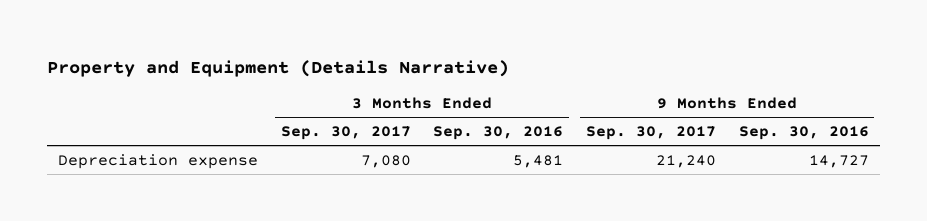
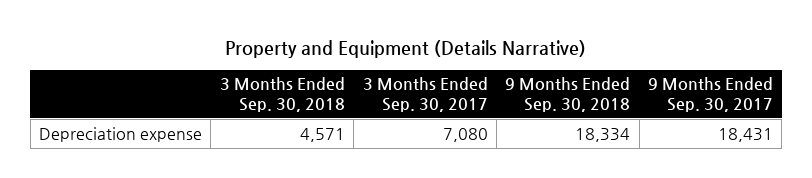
[433,126,564,141] Sep. 30, 2016 -> none
[738,126,869,141] Sep. 30, 2016 -> none
none -> [219,77,345,112] 3 Months Ended Sep. 30, 2018
none -> [505,77,631,112] 9 Months Ended Sep. 30, 2018
[656,154,717,168] 21,240 -> [718,127,774,142] 18,431

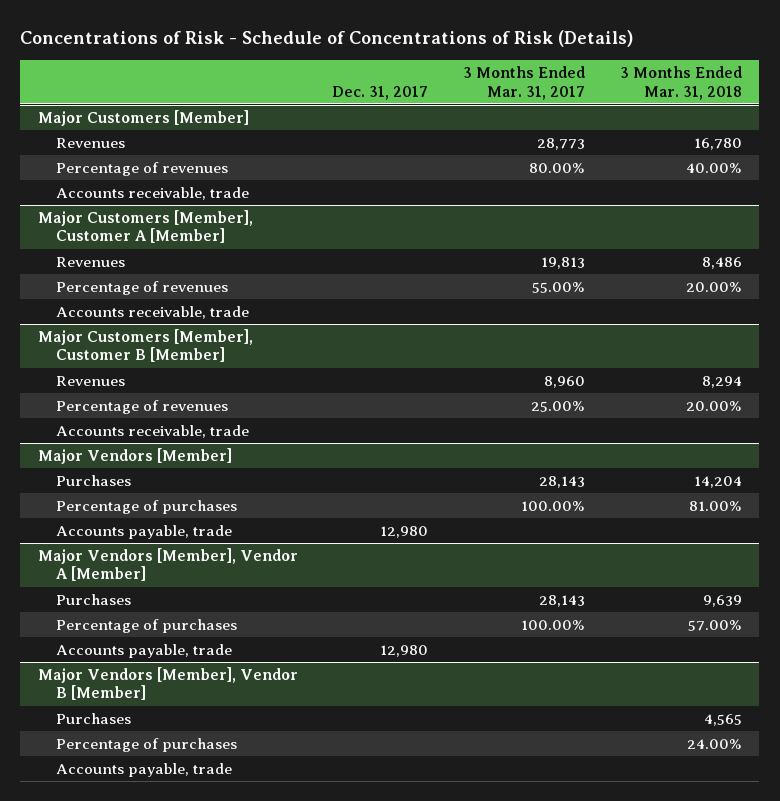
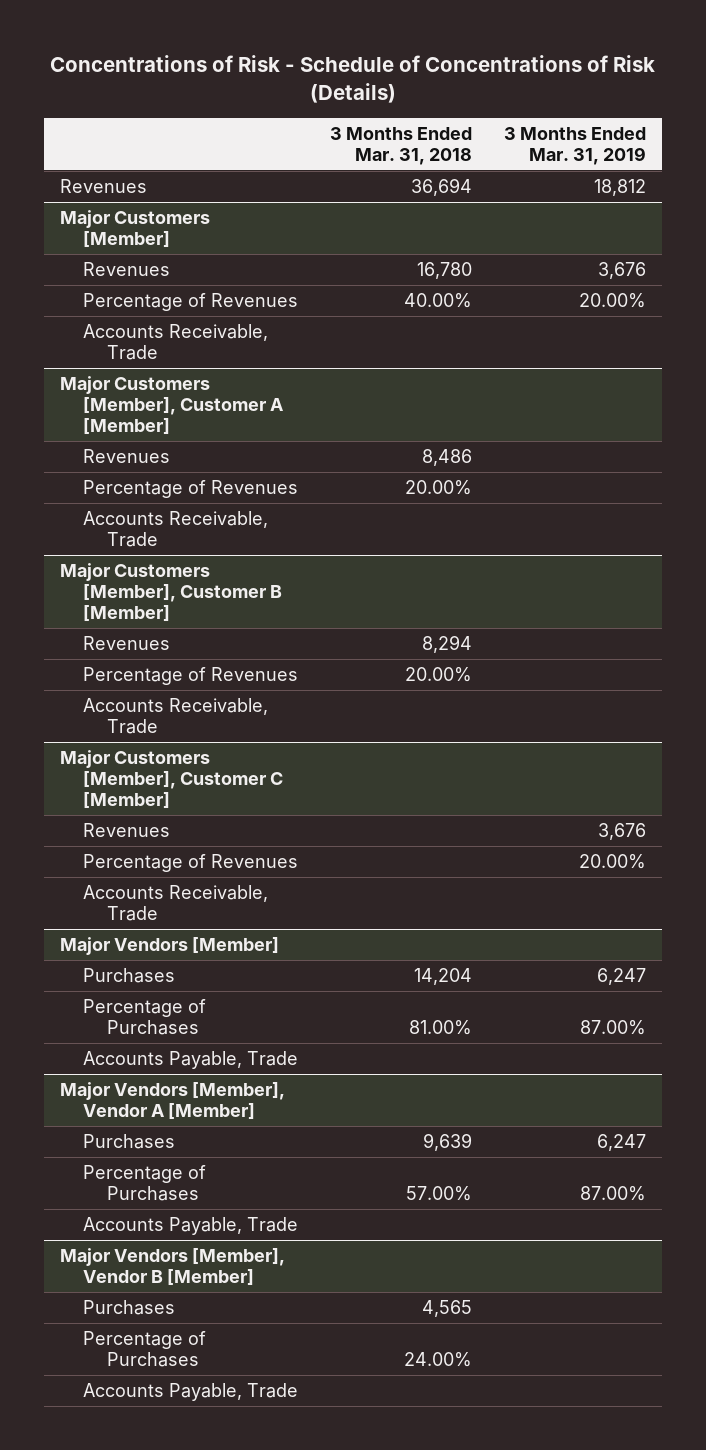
[332,85,429,100] Dec. 31, 2017 -> none
[463,66,586,100] 3 Months Ended Mar. 31, 2017 -> none
none -> [504,126,647,165] 3 Months Ended Mar. 31, 2019
none -> [59,179,147,194] Revenues
[55,162,228,177] Percentage of revenues -> [83,293,299,312] Percentage of Revenues
[55,187,249,201] Accounts receivable, trade -> [83,324,269,361] Accounts Receivable, Trade
[55,281,228,296] Percentage of revenues -> [83,480,299,499] Percentage of Revenues
[55,306,249,320] Accounts receivable, trade -> [83,511,269,548] Accounts Receivable, Trade
[55,400,228,415] Percentage of revenues -> [83,667,299,686] Percentage of Revenues
[55,425,249,439] Accounts receivable, trade -> [83,698,269,735] Accounts Receivable, Trade
none -> [59,750,284,810] Major Customers [Member], Customer C [Member]
none -> [83,823,171,838] Revenues
none -> [83,854,299,873] Percentage of Revenues
none -> [83,885,269,922] Accounts Receivable, Trade
[55,500,237,515] Percentage of purchases -> [83,999,207,1036] Percentage of Purchases
[55,525,232,540] Accounts payable, trade -> [83,1051,299,1070] Accounts Payable, Trade
[55,619,237,634] Percentage of purchases -> [83,1165,207,1202] Percentage of Purchases
[55,644,232,659] Accounts payable, trade -> [83,1217,299,1236] Accounts Payable, Trade
[55,738,237,753] Percentage of purchases -> [83,1331,207,1368] Percentage of Purchases
[55,763,232,778] Accounts payable, trade -> [83,1383,299,1402] Accounts Payable, Trade

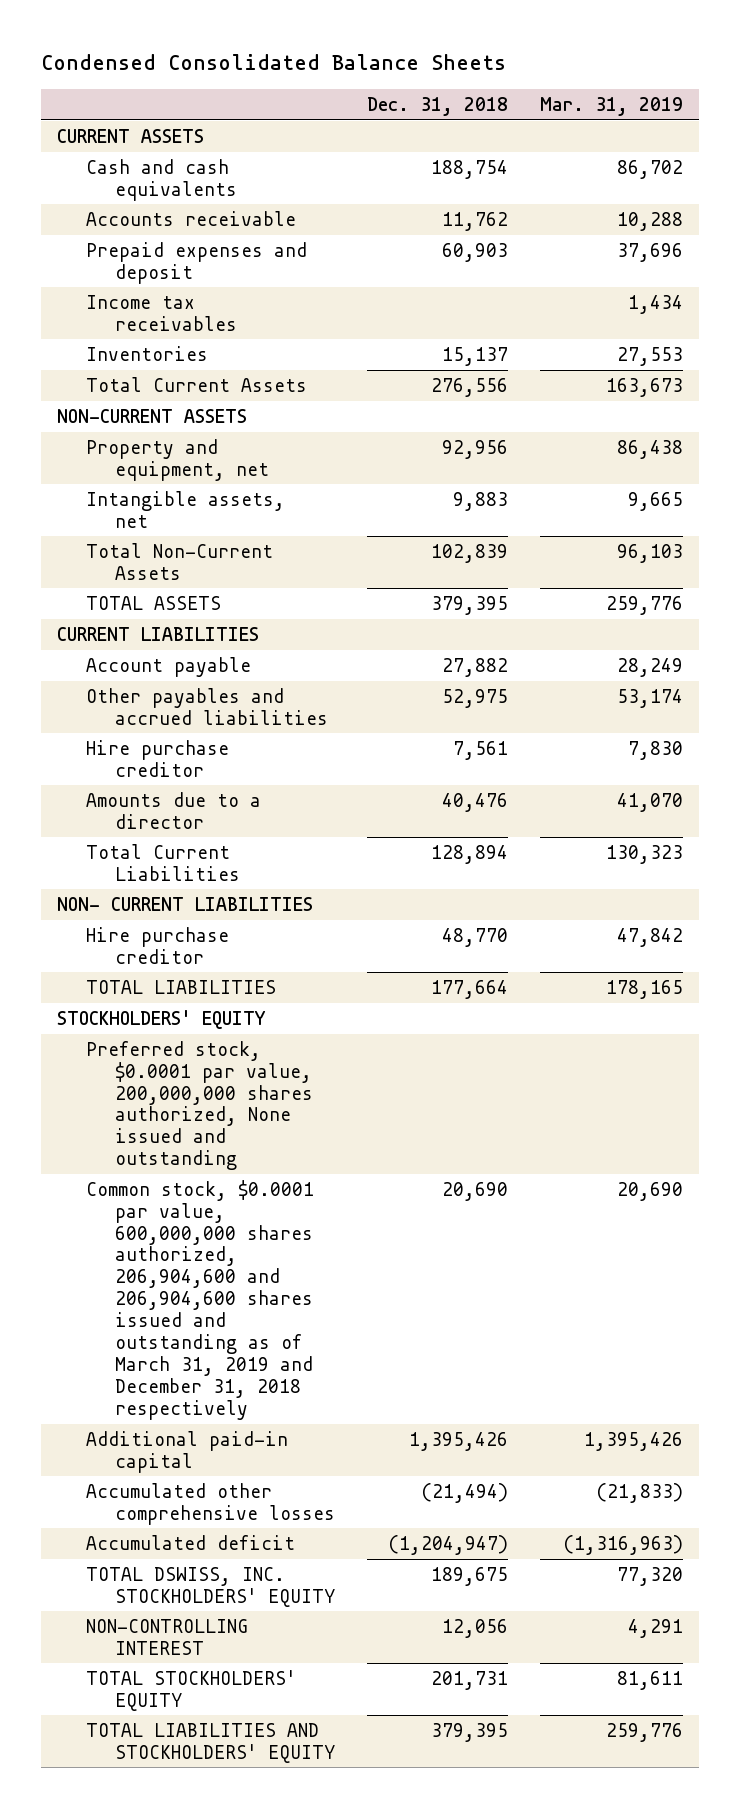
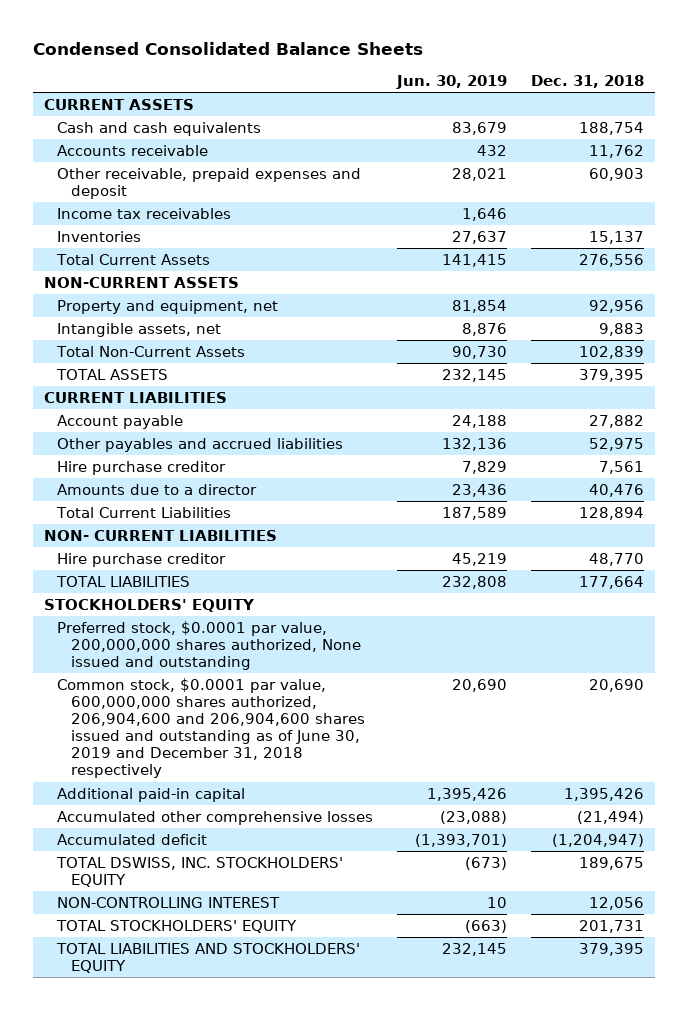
[540,96,684,116] Mar. 31, 2019 -> none
none -> [396,75,508,90] Jun. 30, 2019
[86,241,308,284] Prepaid expenses and deposit -> [57,167,362,199] Other receivable, prepaid expenses and deposit
[86,1179,315,1420] Common stock, $0.0001 par value, 600,000,000 shares authorized, 206,904,600 and 206,904,600 shares issued and outstanding as of March 31, 2019 and December 31, 2018 respectively -> [57,677,365,779] Common stock, $0.0001 par value, 600,000,000 shares authorized, 206,904,600 and 206,904,600 shares issued and outstanding as of June 30, 2019 and December 31, 2018 respectively

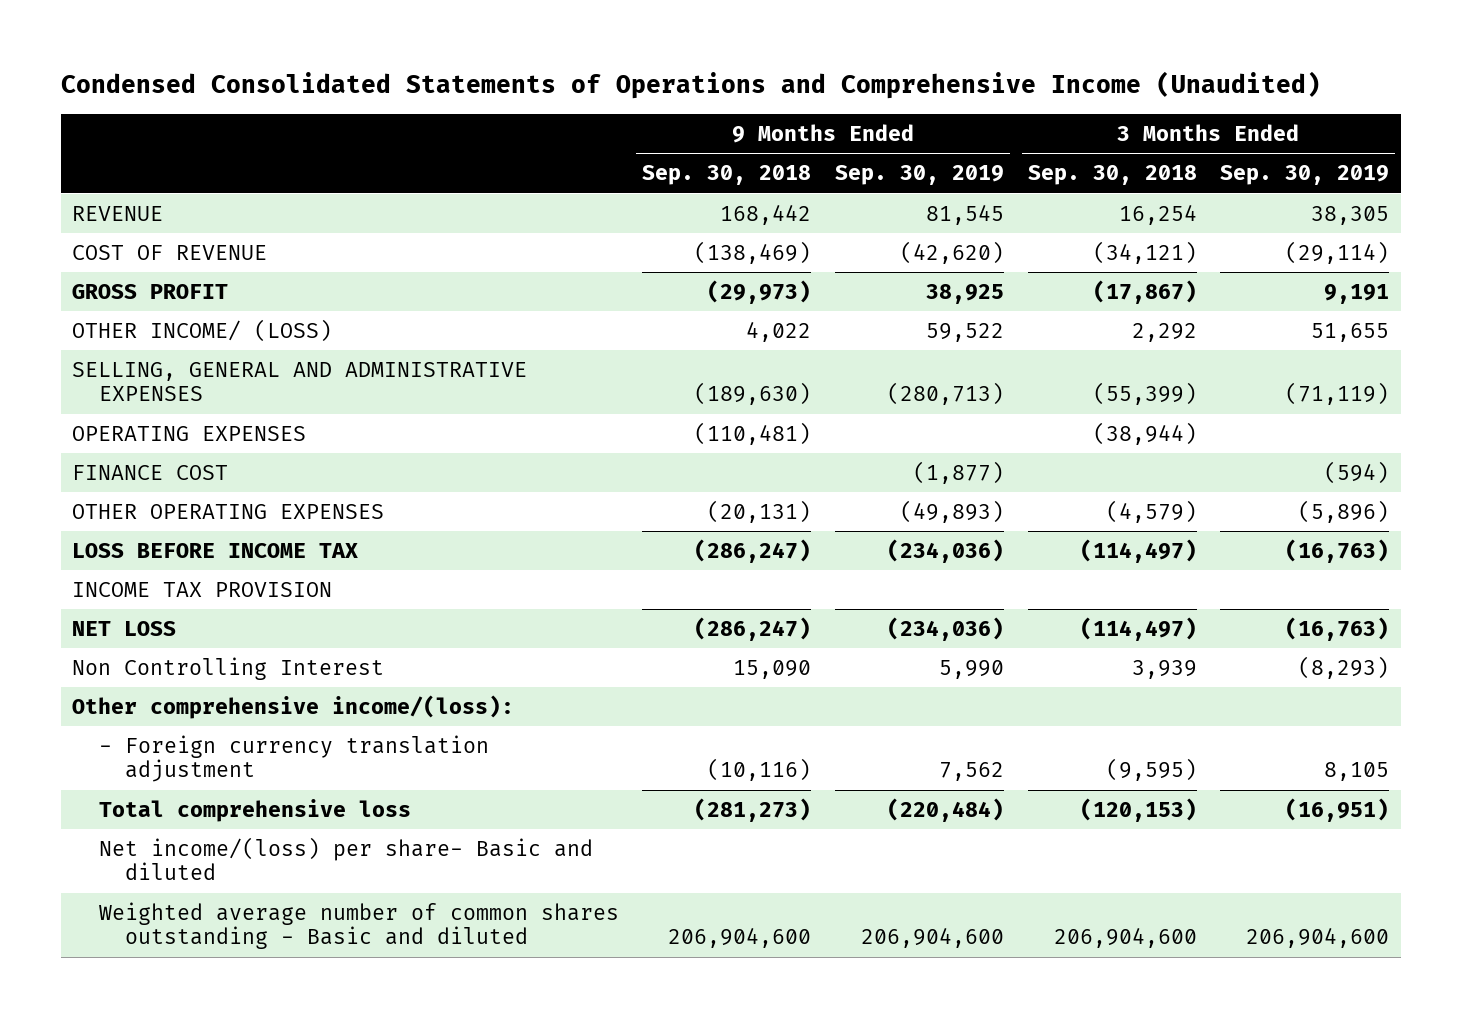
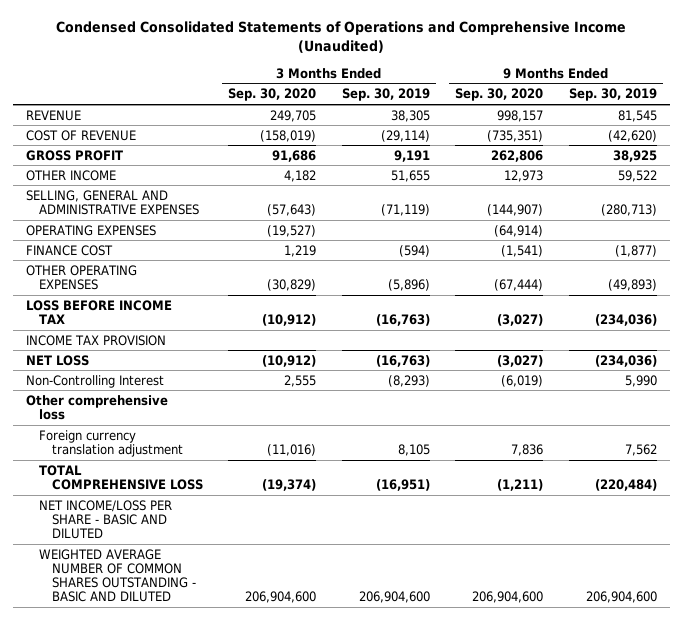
[642,165,812,186] Sep. 30, 2018 -> none
[1027,165,1197,186] Sep. 30, 2018 -> none
none -> [228,88,317,102] Sep. 30, 2020
none -> [455,88,544,102] Sep. 30, 2020
[72,318,333,342] OTHER INCOME/ (LOSS) -> [25,169,116,181] OTHER INCOME
[72,656,385,680] Non Controlling Interest -> [25,374,164,388] Non-Controlling Interest
[72,694,515,719] Other comprehensive income/(loss): -> [25,394,168,420] Other comprehensive loss
[98,734,489,783] - Foreign currency translation adjustment -> [38,429,183,457] Foreign currency translation adjustment
[98,798,411,822] Total comprehensive loss -> [38,464,203,490] TOTAL COMPREHENSIVE LOSS
[98,836,593,881] Net income/(loss) per share- Basic and diluted -> [38,499,172,540] NET INCOME/LOSS PER SHARE - BASIC AND DILUTED
[98,901,619,950] Weighted average number of common shares outstanding - Basic and diluted -> [38,548,196,603] WEIGHTED AVERAGE NUMBER OF COMMON SHARES OUTSTANDING - BASIC AND DILUTED

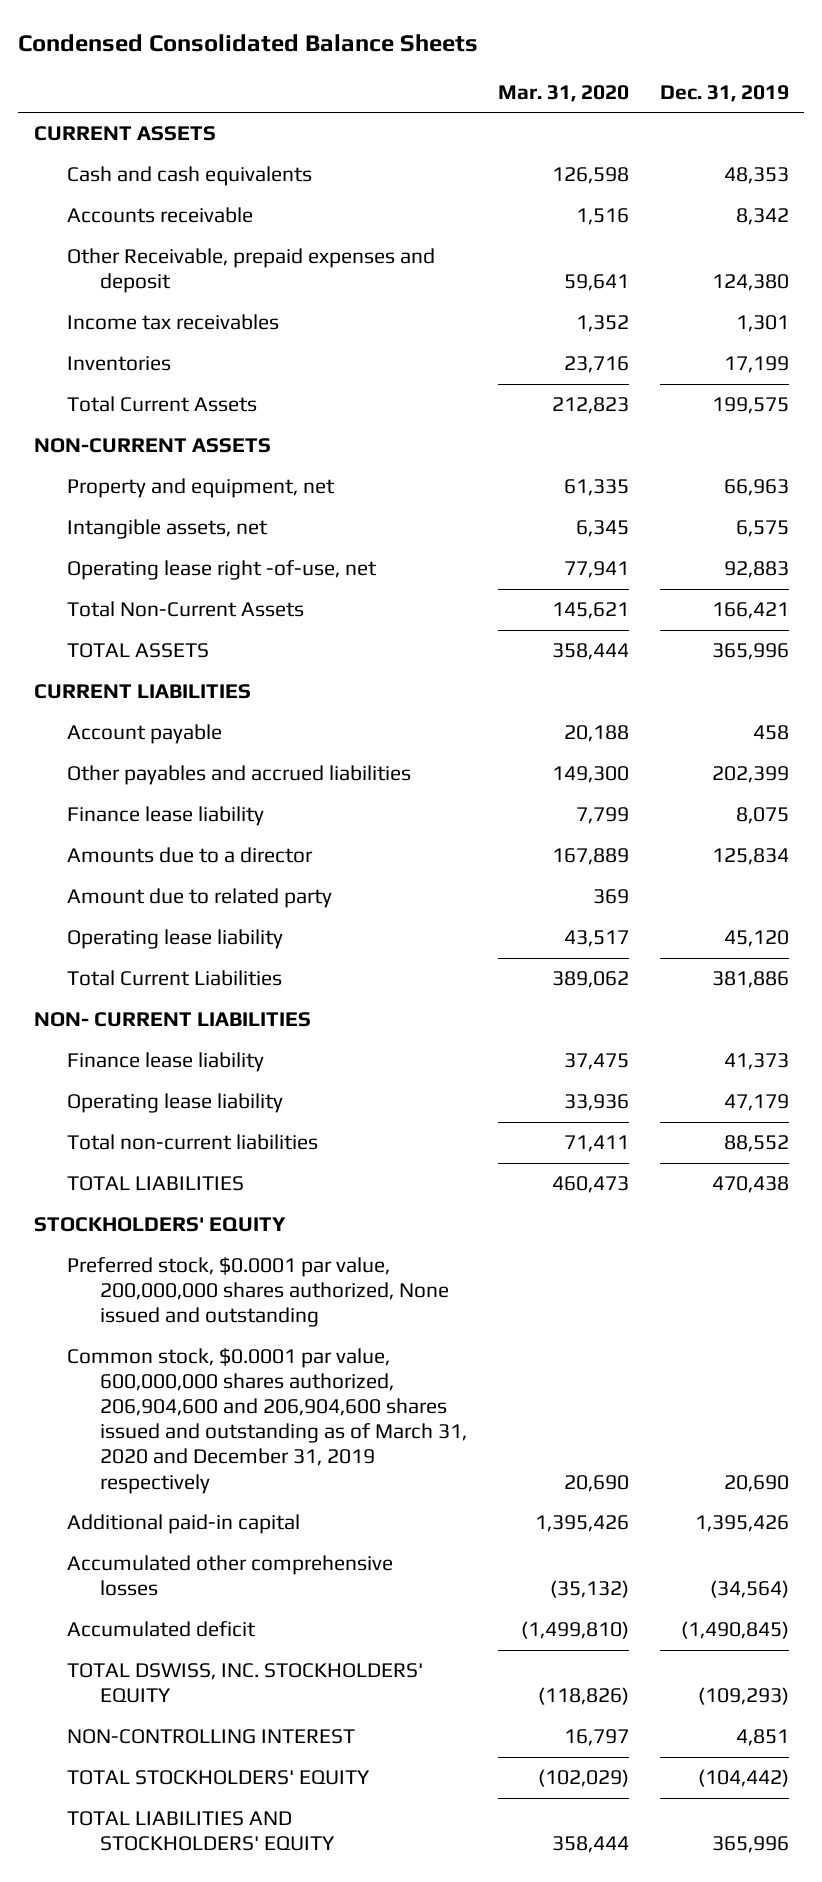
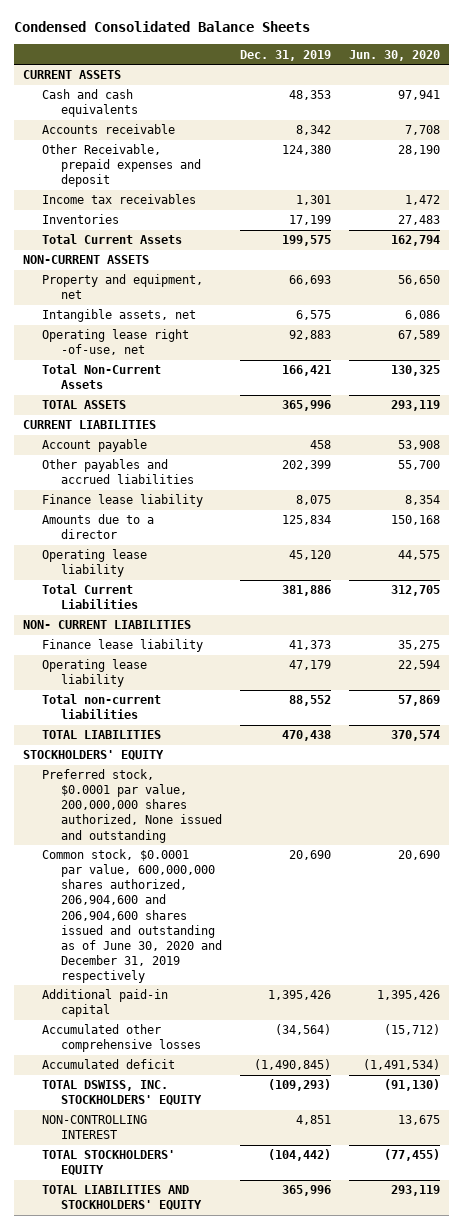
[497,84,629,102] Mar. 31, 2020 -> none
none -> [349,49,441,61] Jun. 30, 2020
[723,479,789,497] 66,963 -> [288,275,331,286] 66,693
[66,888,332,909] Amount due to related party -> none
[66,1348,468,1494] Common stock, $0.0001 par value, 600,000,000 shares authorized, 206,904,600 and 206,904,600 shares issued and outstanding as of March 31, 2020 and December 31, 2019 respectively -> [41,849,222,983] Common stock, $0.0001 par value, 600,000,000 shares authorized, 206,904,600 and 206,904,600 shares issued and outstanding as of June 30, 2020 and December 31, 2019 respectively

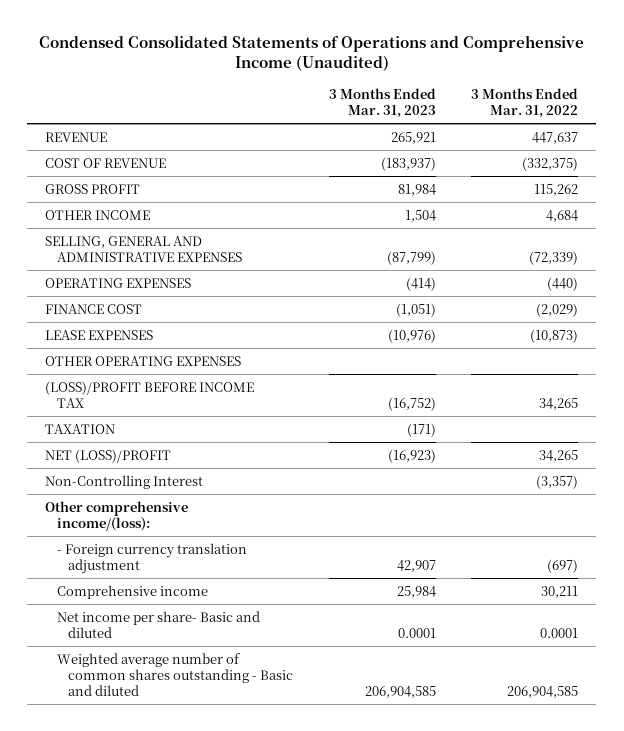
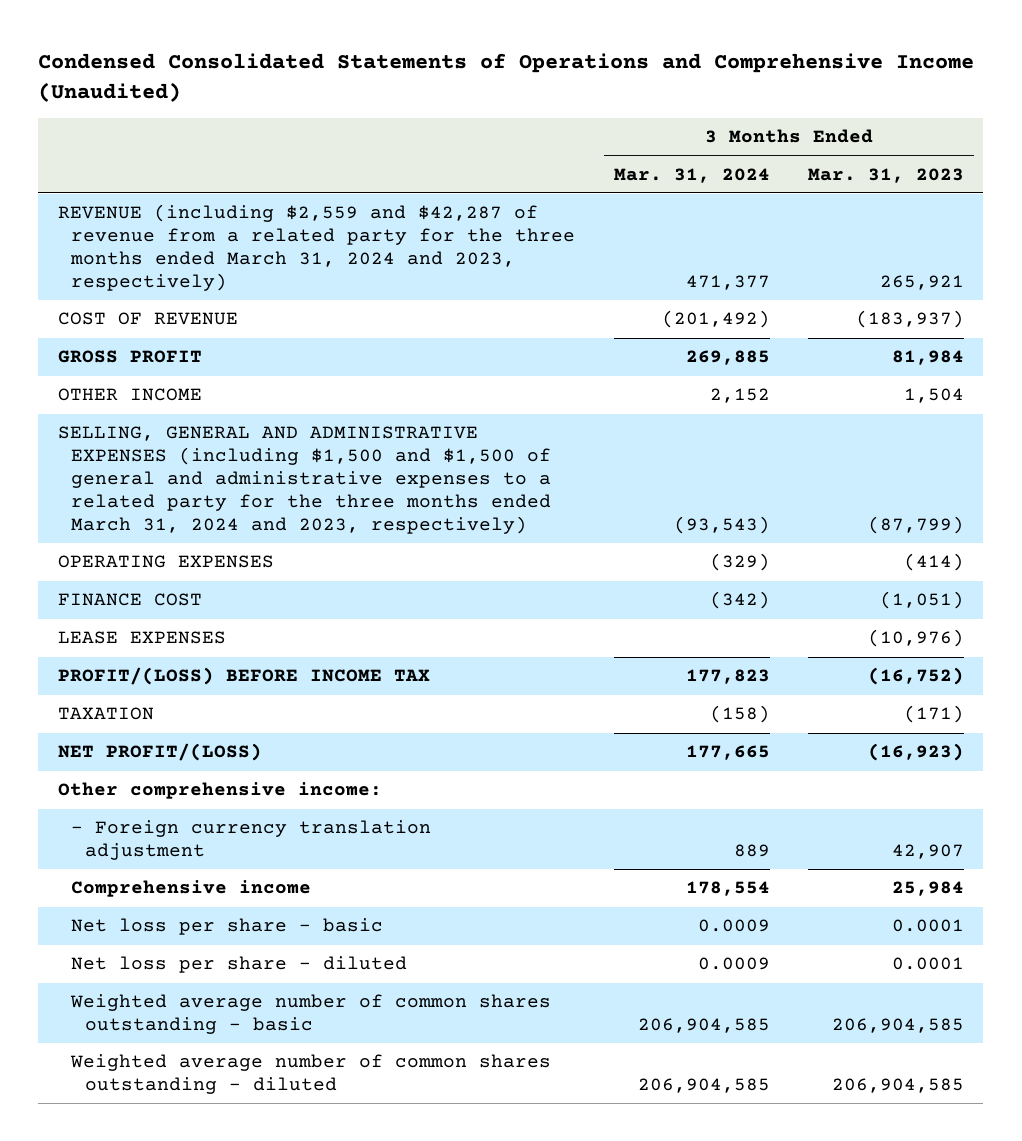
[471,87,579,118] 3 Months Ended Mar. 31, 2022 -> none
none -> [613,167,770,183] Mar. 31, 2024
[45,131,108,142] REVENUE -> [57,204,576,291] REVENUE (including $2,559 and $42,287 of revenue from a related party for the three months ended March 31, 2024 and 2023, respectively)
[45,235,242,263] SELLING, GENERAL AND ADMINISTRATIVE EXPENSES -> [57,426,552,534] SELLING, GENERAL AND ADMINISTRATIVE EXPENSES (including $1,500 and $1,500 of general and administrative expenses to a related party for the three months ended March 31, 2024 and 2023, respectively)
[45,355,242,366] OTHER OPERATING EXPENSES -> none
[45,380,255,409] (LOSS)/PROFIT BEFORE INCOME TAX -> [57,667,430,686] PROFIT/(LOSS) BEFORE INCOME TAX
[45,474,204,489] Non-Controlling Interest -> none
[45,448,172,463] NET (LOSS)/PROFIT -> [57,743,262,762] NET PROFIT/(LOSS)
[45,500,189,532] Other comprehensive income/(loss): -> [57,782,382,800] Other comprehensive income:
[56,610,260,639] Net income per share- Basic and diluted -> [71,918,384,936] Net loss per share - basic
none -> [71,956,408,974] Net loss per share - diluted
[56,652,294,697] Weighted average number of common shares outstanding - Basic and diluted -> [70,994,552,1035] Weighted average number of common shares outstanding - basic
none -> [70,1054,552,1095] Weighted average number of common shares outstanding - diluted

